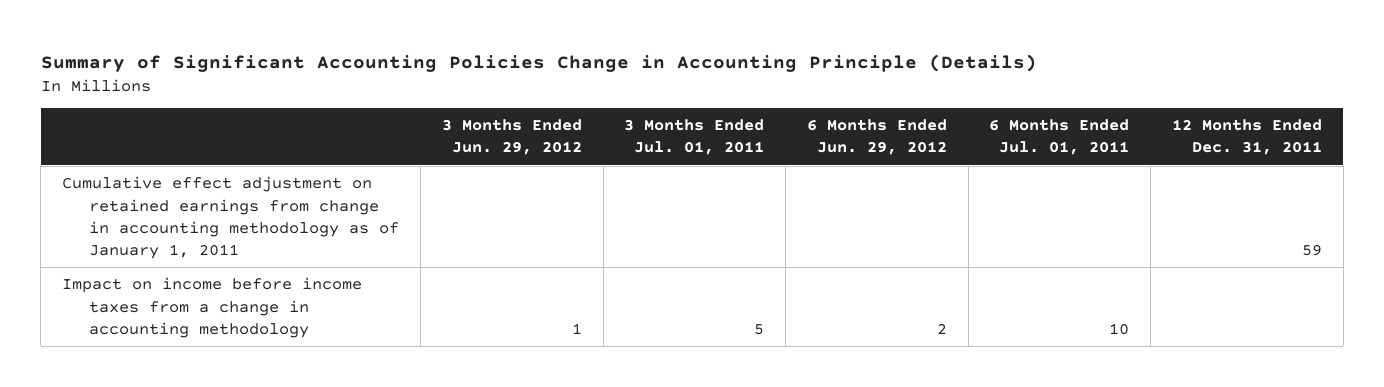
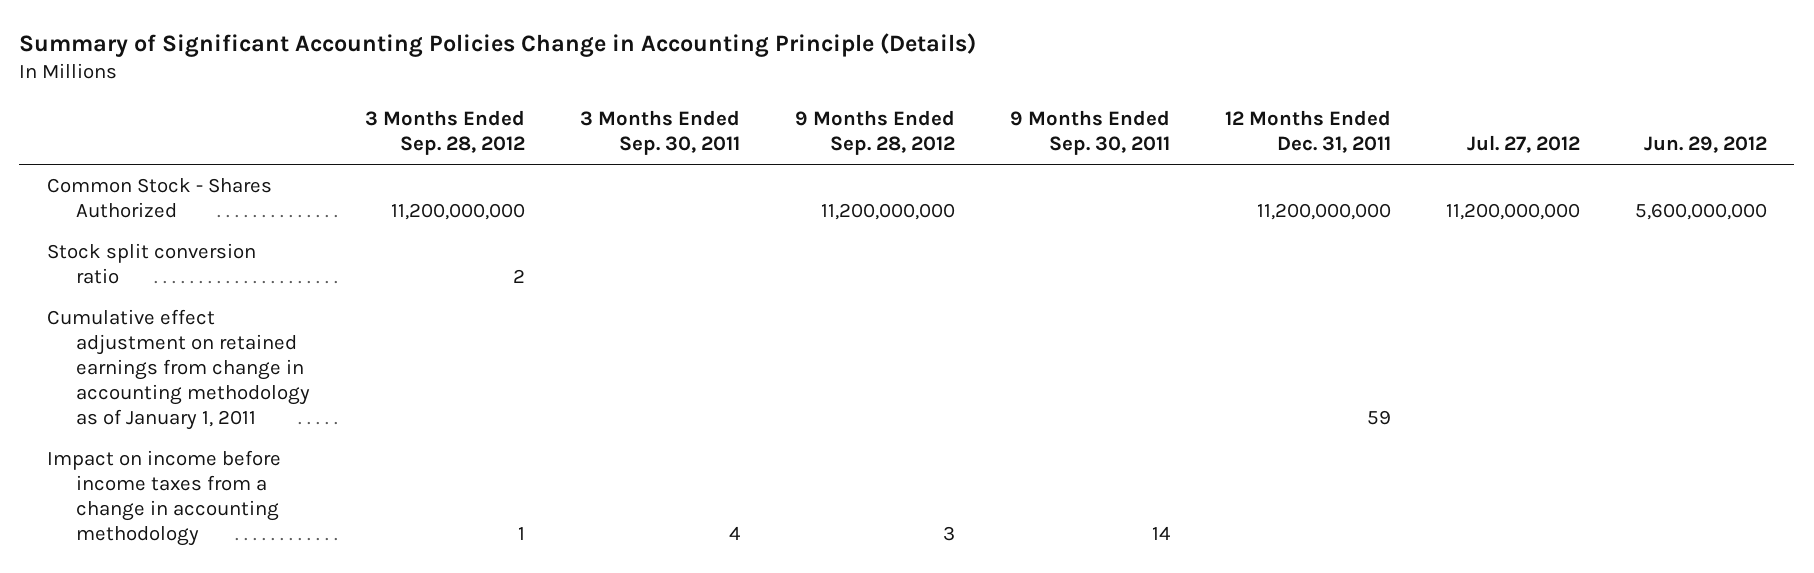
[441,119,582,156] 3 Months Ended Jun. 29, 2012 -> none
[624,119,765,156] 3 Months Ended Jul. 01, 2011 -> none
[806,119,947,156] 6 Months Ended Jun. 29, 2012 -> none
[989,119,1130,156] 6 Months Ended Jul. 01, 2011 -> none
none -> [365,110,526,156] 3 Months Ended Sep. 28, 2012
none -> [580,110,741,156] 3 Months Ended Sep. 30, 2011
none -> [795,110,956,156] 9 Months Ended Sep. 28, 2012
none -> [1010,110,1171,156] 9 Months Ended Sep. 30, 2011
none -> [1467,135,1581,154] Jul. 27, 2012
none -> [1644,136,1768,154] Jun. 29, 2012
none -> [46,177,272,218] Common Stock - Shares Authorized
none -> [46,242,256,284] Stock split conversion ratio

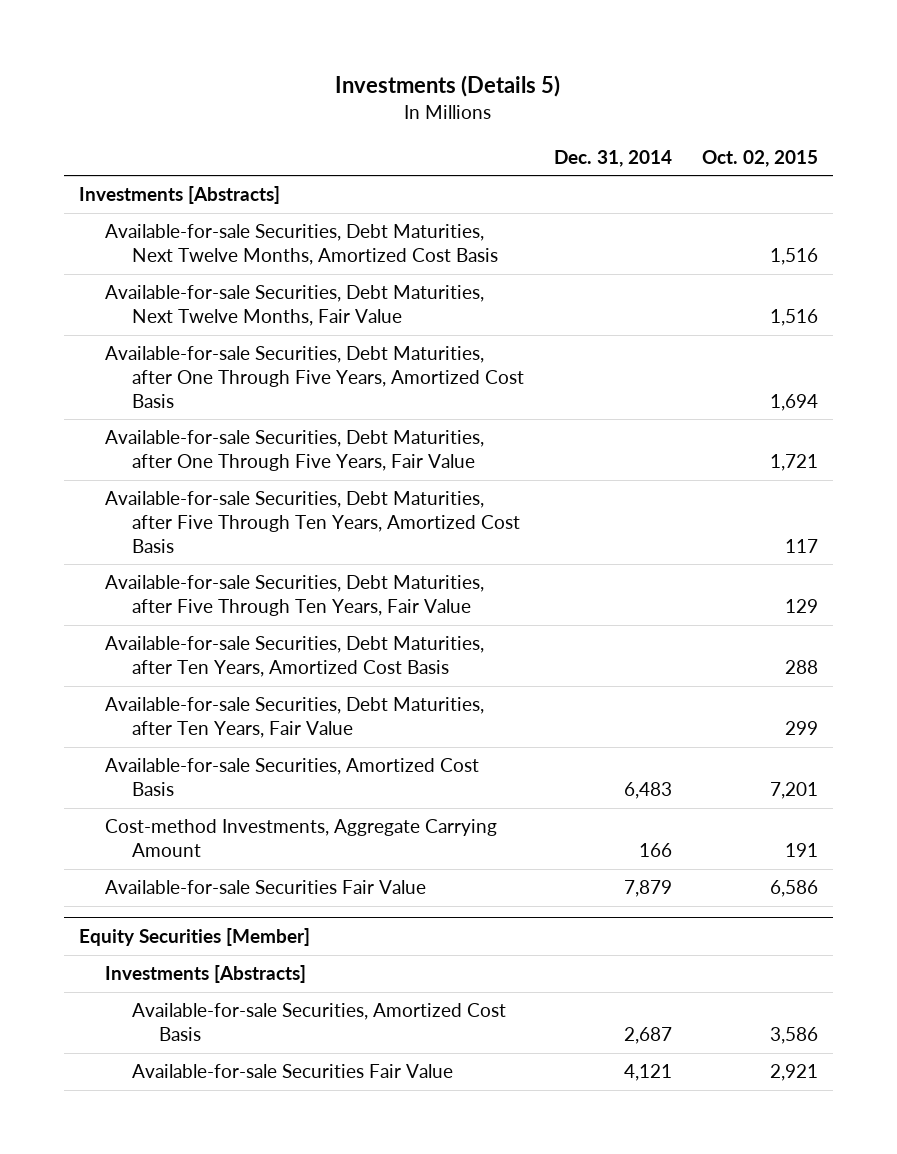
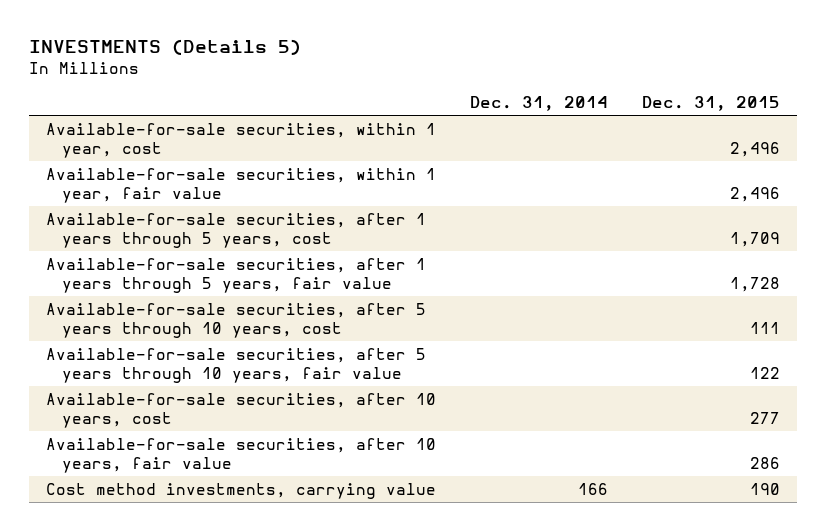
[335,75,561,98] Investments (Details 5) -> [29,39,302,56] INVESTMENTS (Details 5)
[702,149,819,167] Oct. 02, 2015 -> none
none -> [642,96,781,112] Dec. 31, 2015
[78,186,280,205] Investments [Abstracts] -> none
[105,758,480,797] Available-for-sale Securities, Amortized Cost Basis -> none
[105,880,427,895] Available-for-sale Securities Fair Value -> none
[78,928,310,947] Equity Securities [Member] -> none
[105,965,307,984] Investments [Abstracts] -> none
[132,1003,507,1042] Available-for-sale Securities, Amortized Cost Basis -> none
[132,1064,454,1079] Available-for-sale Securities Fair Value -> none
[105,224,499,266] Available-for-sale Securities, Debt Maturities, Next Twelve Months, Amortized Cost Basis -> [46,122,437,158] Available-for-sale securities, within 1 year, cost
[105,285,485,327] Available-for-sale Securities, Debt Maturities, Next Twelve Months, Fair Value -> [46,167,437,203] Available-for-sale securities, within 1 year, fair value
[105,346,525,408] Available-for-sale Securities, Debt Maturities, after One Through Five Years, Amortized Cost Basis -> [46,212,427,248] Available-for-sale securities, after 1 years through 5 years, cost
[105,430,485,472] Available-for-sale Securities, Debt Maturities, after One Through Five Years, Fair Value -> [46,257,427,293] Available-for-sale securities, after 1 years through 5 years, fair value
[105,491,521,553] Available-for-sale Securities, Debt Maturities, after Five Through Ten Years, Amortized Cost Basis -> [46,302,427,338] Available-for-sale securities, after 5 years through 10 years, cost
[105,575,485,617] Available-for-sale Securities, Debt Maturities, after Five Through Ten Years, Fair Value -> [46,347,427,383] Available-for-sale securities, after 5 years through 10 years, fair value
[105,636,485,678] Available-for-sale Securities, Debt Maturities, after Ten Years, Amortized Cost Basis -> [46,392,437,428] Available-for-sale securities, after 10 years, cost
[105,697,485,739] Available-for-sale Securities, Debt Maturities, after Ten Years, Fair Value -> [46,437,437,473] Available-for-sale securities, after 10 years, fair value
[105,819,498,858] Cost-method Investments, Aggregate Carrying Amount -> [46,482,437,499] Cost method investments, carrying value

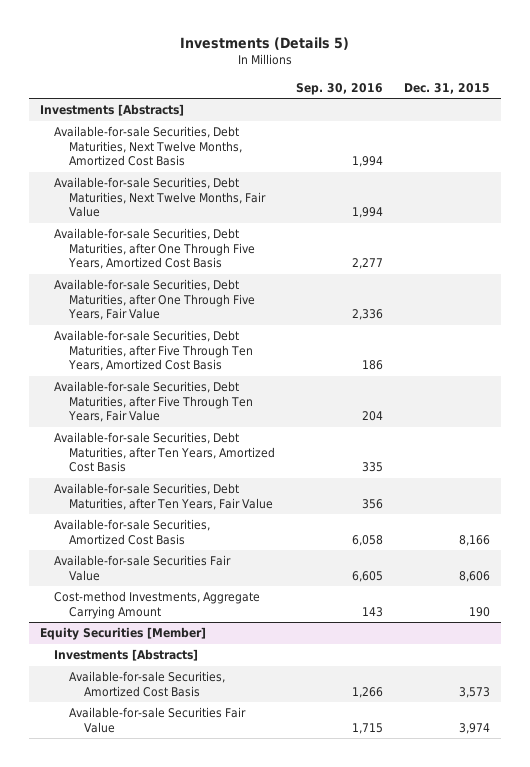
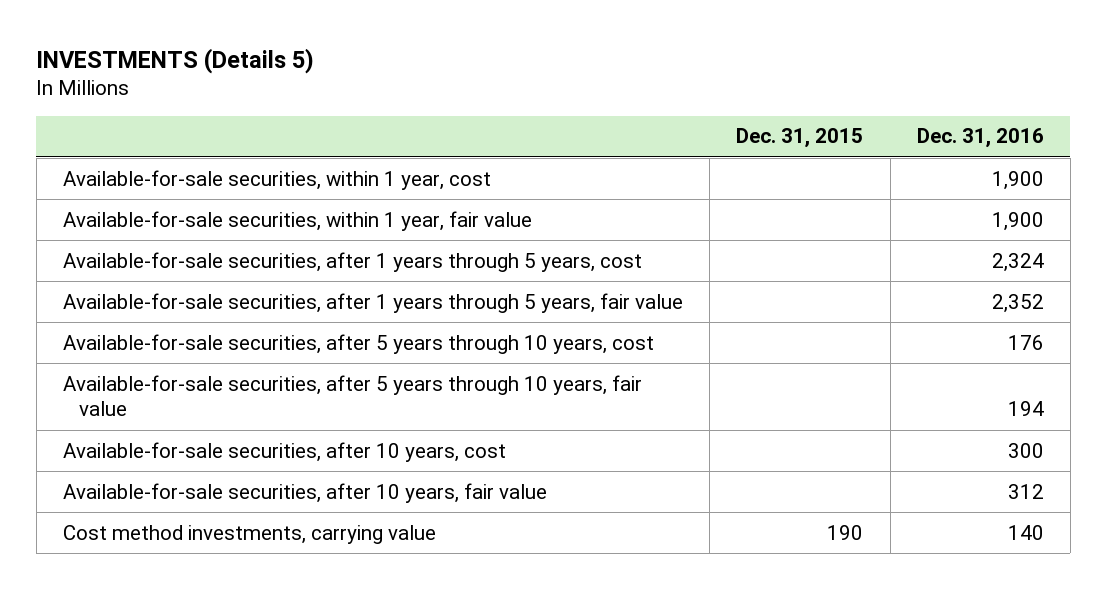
[180,36,350,50] Investments (Details 5) -> [36,47,315,74] INVESTMENTS (Details 5)
[296,82,384,95] Sep. 30, 2016 -> none
none -> [916,128,1044,149] Dec. 31, 2016
[39,104,184,117] Investments [Abstracts] -> none
[54,519,211,545] Available-for-sale Securities, Amortized Cost Basis -> none
[54,555,232,581] Available-for-sale Securities Fair Value -> none
[39,627,206,641] Equity Securities [Member] -> none
[54,649,199,662] Investments [Abstracts] -> none
[69,671,226,697] Available-for-sale Securities, Amortized Cost Basis -> none
[69,707,247,733] Available-for-sale Securities Fair Value -> none
[54,126,243,167] Available-for-sale Securities, Debt Maturities, Next Twelve Months, Amortized Cost Basis -> [63,169,492,190] Available-for-sale securities, within 1 year, cost
[54,177,267,218] Available-for-sale Securities, Debt Maturities, Next Twelve Months, Fair Value -> [63,210,533,231] Available-for-sale securities, within 1 year, fair value
[54,228,256,270] Available-for-sale Securities, Debt Maturities, after One Through Five Years, Amortized Cost Basis -> [63,251,643,272] Available-for-sale securities, after 1 years through 5 years, cost
[54,279,256,321] Available-for-sale Securities, Debt Maturities, after One Through Five Years, Fair Value -> [63,292,684,313] Available-for-sale securities, after 1 years through 5 years, fair value
[54,330,254,372] Available-for-sale Securities, Debt Maturities, after Five Through Ten Years, Amortized Cost Basis -> [63,333,655,354] Available-for-sale securities, after 5 years through 10 years, cost
[54,381,254,423] Available-for-sale Securities, Debt Maturities, after Five Through Ten Years, Fair Value -> [63,374,643,417] Available-for-sale securities, after 5 years through 10 years, fair value
[54,432,276,473] Available-for-sale Securities, Debt Maturities, after Ten Years, Amortized Cost Basis -> [63,441,507,462] Available-for-sale securities, after 10 years, cost
[54,483,274,510] Available-for-sale Securities, Debt Maturities, after Ten Years, Fair Value -> [63,482,548,503] Available-for-sale securities, after 10 years, fair value
[54,591,261,619] Cost-method Investments, Aggregate Carrying Amount -> [63,524,437,544] Cost method investments, carrying value

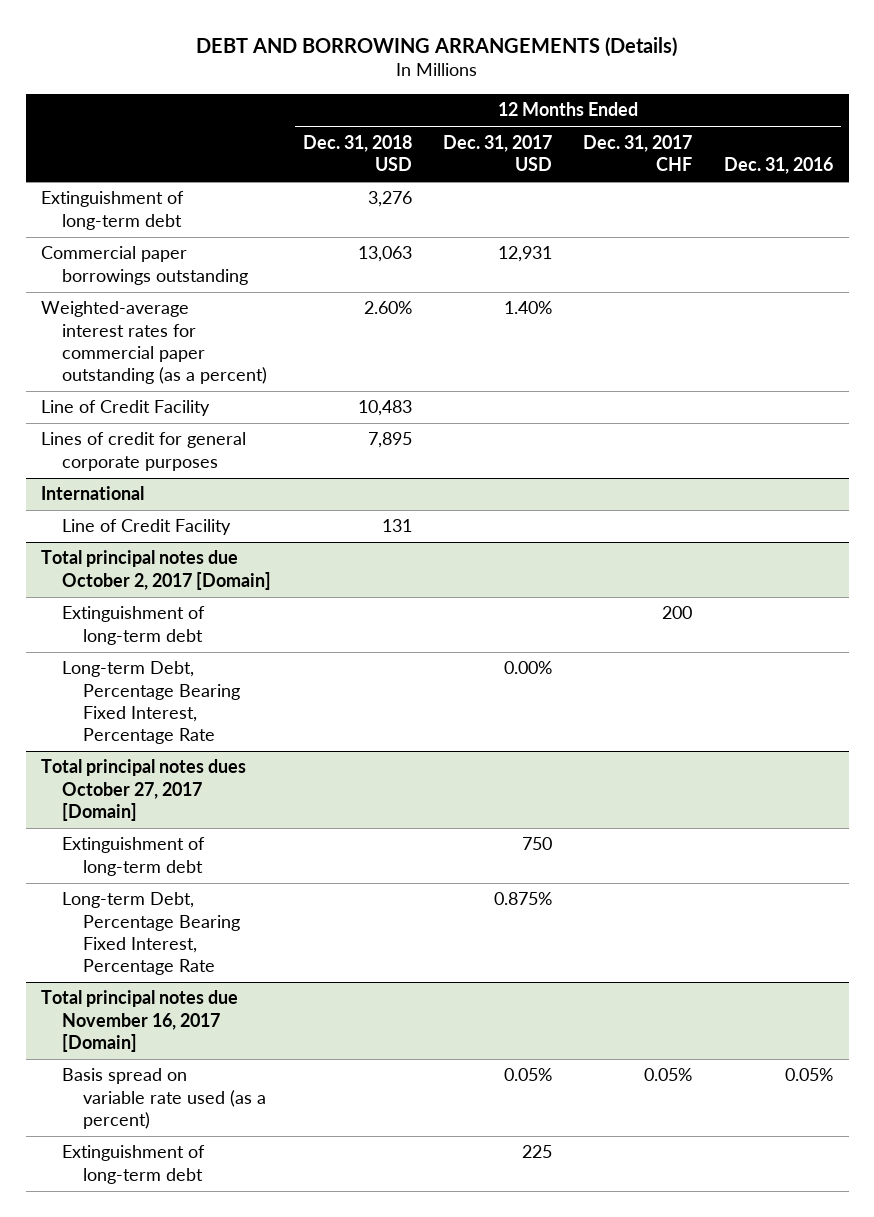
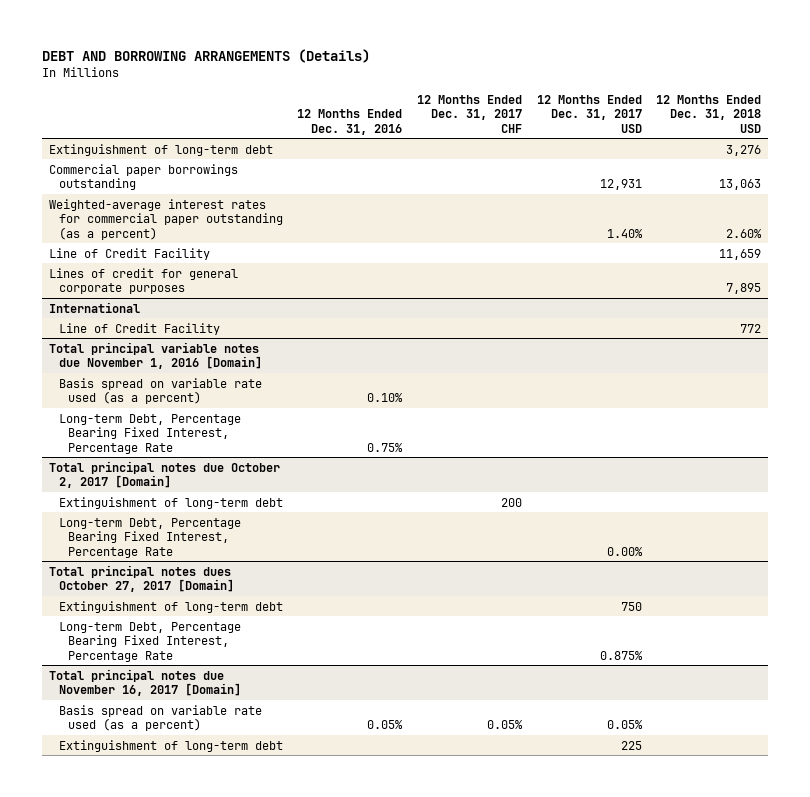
[357,400,412,417] 10,483 -> [719,248,762,260] 11,659
[381,519,412,533] 131 -> [740,323,762,333] 772
none -> [49,341,262,370] Total principal variable notes due November 1, 2016 [Domain]
none -> [58,377,262,405] Basis spread on variable rate used (as a percent)
none -> [58,413,241,454] Long-term Debt, Percentage Bearing Fixed Interest, Percentage Rate

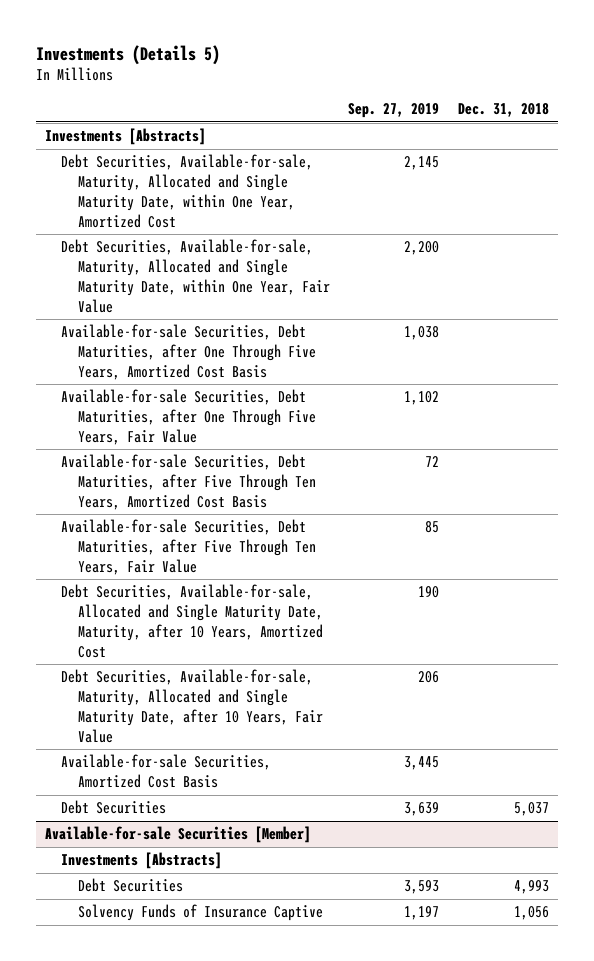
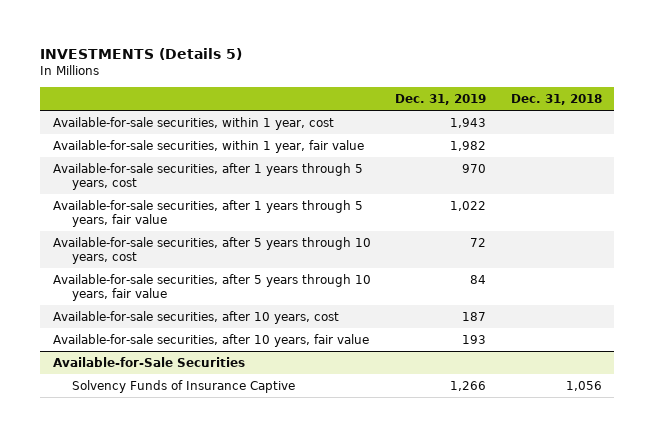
[35,44,220,65] Investments (Details 5) -> [40,48,243,61] INVESTMENTS (Details 5)
[348,103,440,119] Sep. 27, 2019 -> none
none -> [395,94,487,106] Dec. 31, 2019
[45,128,207,146] Investments [Abstracts] -> none
[61,754,272,789] Available-for-sale Securities, Amortized Cost Basis -> none
[61,800,167,815] Debt Securities -> none
[61,852,223,870] Investments [Abstracts] -> none
[77,878,183,893] Debt Securities -> none
[61,154,314,228] Debt Securities, Available-for-sale, Maturity, Allocated and Single Maturity Date, within One Year, Amortized Cost -> [52,116,334,130] Available-for-sale securities, within 1 year, cost
[61,239,330,313] Debt Securities, Available-for-sale, Maturity, Allocated and Single Maturity Date, within One Year, Fair Value -> [52,139,364,153] Available-for-sale securities, within 1 year, fair value
[61,324,316,380] Available-for-sale Securities, Debt Maturities, after One Through Five Years, Amortized Cost Basis -> [52,162,363,191] Available-for-sale securities, after 1 years through 5 years, cost
[61,389,316,445] Available-for-sale Securities, Debt Maturities, after One Through Five Years, Fair Value -> [52,199,363,228] Available-for-sale securities, after 1 years through 5 years, fair value
[61,454,316,510] Available-for-sale Securities, Debt Maturities, after Five Through Ten Years, Amortized Cost Basis -> [52,236,371,265] Available-for-sale securities, after 5 years through 10 years, cost
[61,519,316,575] Available-for-sale Securities, Debt Maturities, after Five Through Ten Years, Fair Value -> [52,273,371,302] Available-for-sale securities, after 5 years through 10 years, fair value
[61,584,323,658] Debt Securities, Available-for-sale, Allocated and Single Maturity Date, Maturity, after 10 Years, Amortized Cost -> [52,310,339,324] Available-for-sale securities, after 10 years, cost
[61,669,323,743] Debt Securities, Available-for-sale, Maturity, Allocated and Single Maturity Date, after 10 Years, Fair Value -> [52,333,369,347] Available-for-sale securities, after 10 years, fair value
[45,826,312,844] Available-for-sale Securities [Member] -> [52,356,245,367] Available-for-Sale Securities

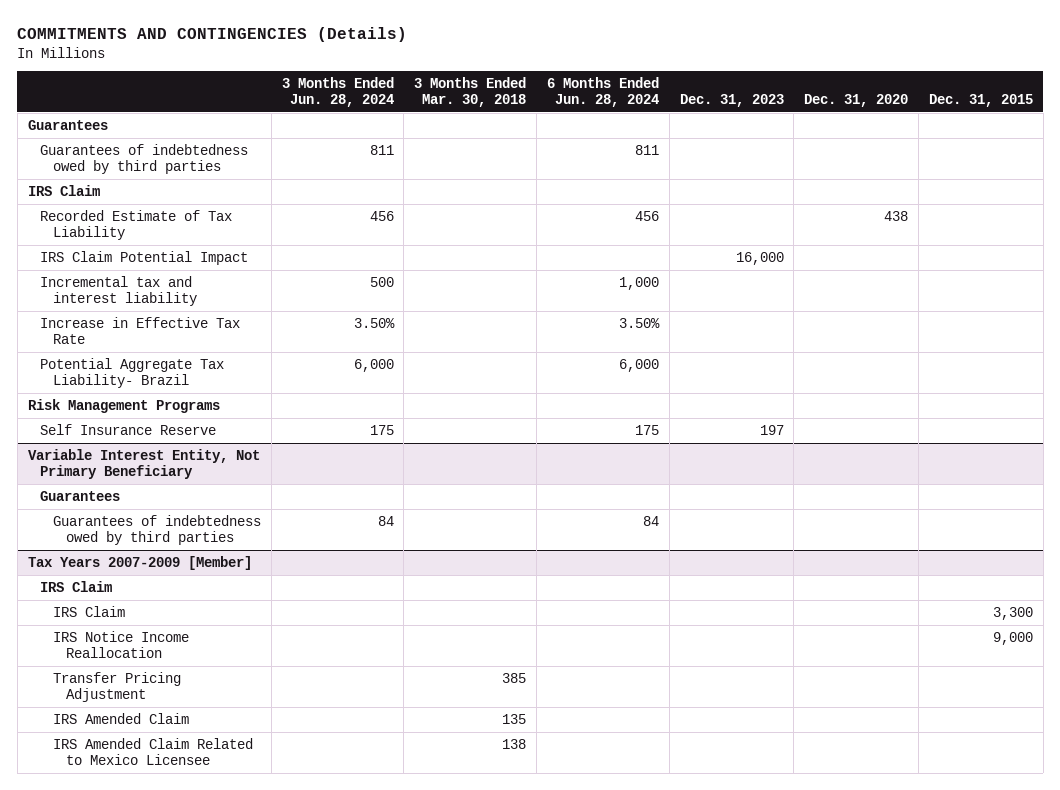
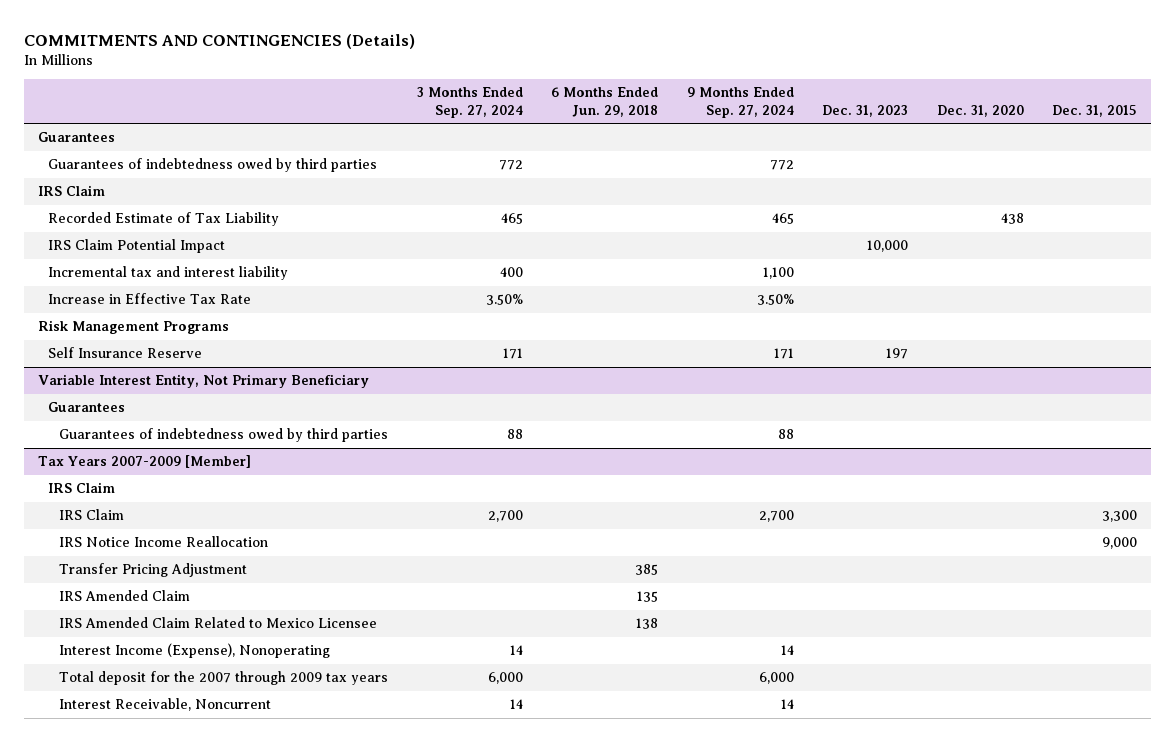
[281,77,394,108] 3 Months Ended Jun. 28, 2024 -> none
[414,77,527,108] 3 Months Ended Mar. 30, 2018 -> none
[546,77,659,108] 6 Months Ended Jun. 28, 2024 -> none
none -> [416,87,523,118] 3 Months Ended Sep. 27, 2024
none -> [551,87,659,117] 6 Months Ended Jun. 29, 2018
none -> [686,87,794,118] 9 Months Ended Sep. 27, 2024
[735,251,784,265] 16,000 -> [867,240,909,253] 10,000
[40,357,225,388] Potential Aggregate Tax Liability- Brazil -> none
none -> [58,643,330,659] Interest Income (Expense), Nonoperating
none -> [58,671,388,686] Total deposit for the 2007 through 2009 tax years
none -> [58,698,271,712] Interest Receivable, Noncurrent

